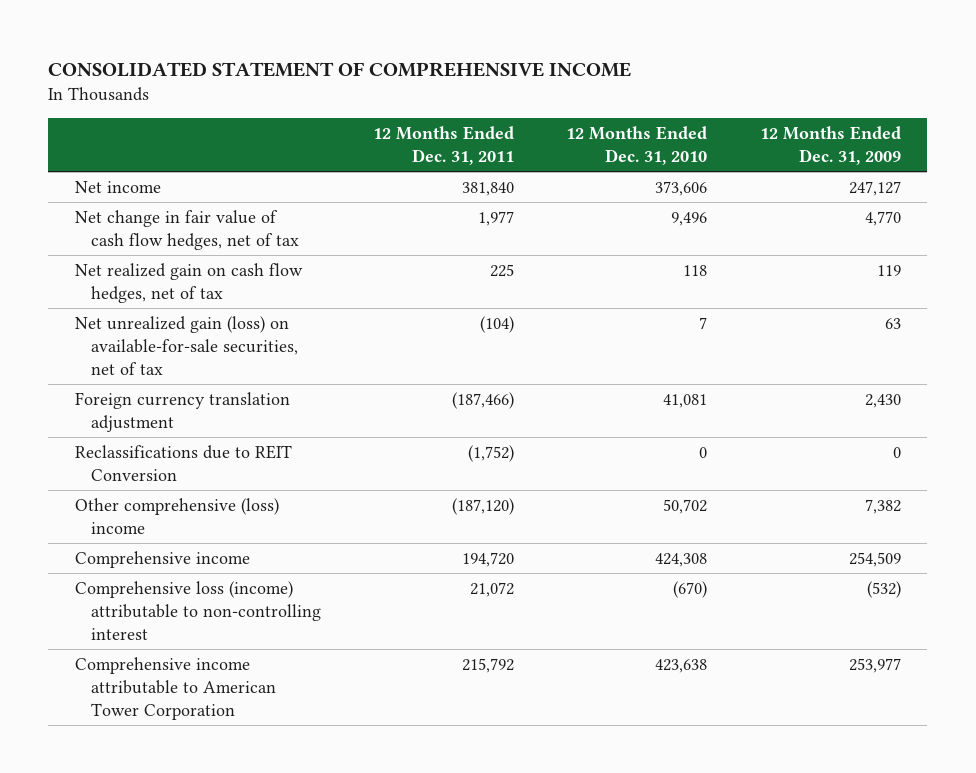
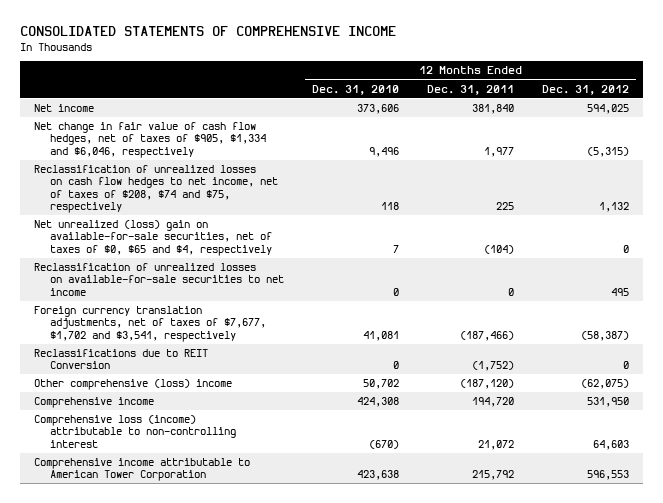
[48,62,632,78] CONSOLIDATED STATEMENT OF COMPREHENSIVE INCOME -> [19,26,396,37] CONSOLIDATED STATEMENTS OF COMPREHENSIVE INCOME
[759,126,901,166] 12 Months Ended Dec. 31, 2009 -> none
none -> [542,84,630,95] Dec. 31, 2012
[74,209,299,250] Net change in fair value of cash flow hedges, net of tax -> [33,122,267,158] Net change in fair value of cash flow hedges, net of taxes of $905, $1,334 and $6,046, respectively
[74,262,303,303] Net realized gain on cash flow hedges, net of tax -> [33,165,279,214] Reclassification of unrealized losses on cash flow hedges to net income, net of taxes of $208, $74 and $75, respectively
[74,315,298,375] Net unrealized gain (loss) on available-for-sale securities, net of tax -> [33,220,273,256] Net unrealized (loss) gain on available-for-sale securities, net of taxes of $0, $65 and $4, respectively
none -> [33,263,285,296] Reclassification of unrealized losses on available-for-sale securities to net income
[74,391,290,432] Foreign currency translation adjustment -> [33,306,267,342] Foreign currency translation adjustments, net of taxes of $7,677, $1,702 and $3,541, respectively

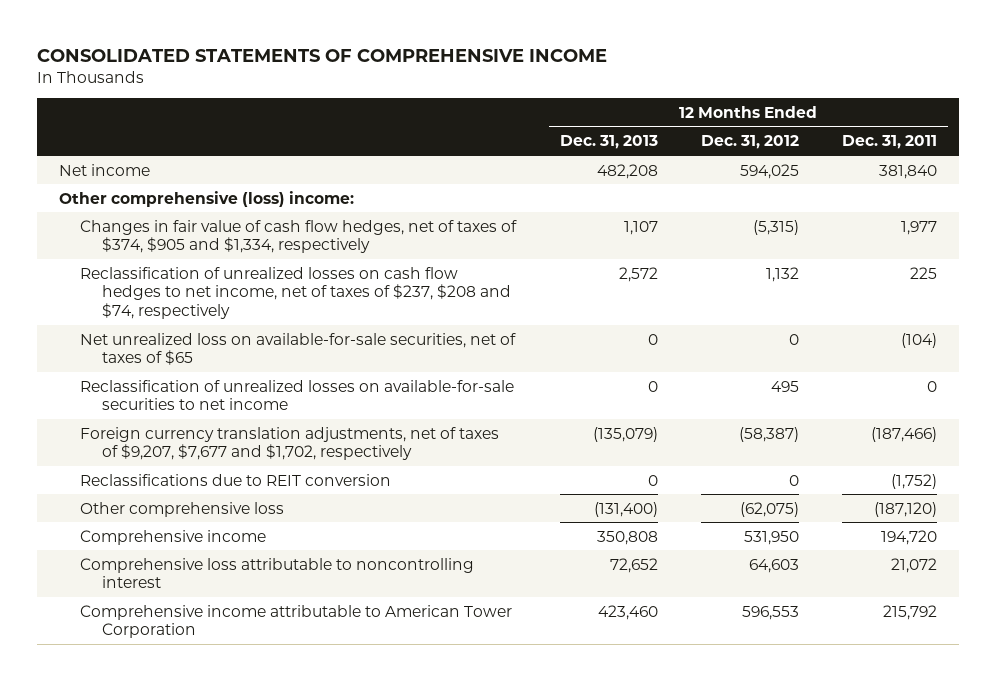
[312,84,400,95] Dec. 31, 2010 -> none
none -> [559,135,658,150] Dec. 31, 2013
none -> [58,190,354,207] Other comprehensive (loss) income:
[33,122,267,158] Net change in fair value of cash flow hedges, net of taxes of $905, $1,334 and $6,046, respectively -> [80,219,518,254] Changes in fair value of cash flow hedges, net of taxes of $374, $905 and $1,334, respectively
[33,165,279,214] Reclassification of unrealized losses on cash flow hedges to net income, net of taxes of $208, $74 and $75, respectively -> [80,266,511,320] Reclassification of unrealized losses on cash flow hedges to net income, net of taxes of $237, $208 and $74, respectively
[33,220,273,256] Net unrealized (loss) gain on available-for-sale securities, net of taxes of $0, $65 and $4, respectively -> [80,332,517,366] Net unrealized loss on available-for-sale securities, net of taxes of $65
[33,306,267,342] Foreign currency translation adjustments, net of taxes of $7,677, $1,702 and $3,541, respectively -> [80,426,500,461] Foreign currency translation adjustments, net of taxes of $9,207, $7,677 and $1,702, respectively
[33,349,208,370] Reclassifications due to REIT Conversion -> [80,473,392,486] Reclassifications due to REIT conversion
[33,379,232,391] Other comprehensive (loss) income -> [80,501,285,517] Other comprehensive loss
[33,415,237,448] Comprehensive loss (income) attributable to non-controlling interest -> [80,557,475,589] Comprehensive loss attributable to noncontrolling interest

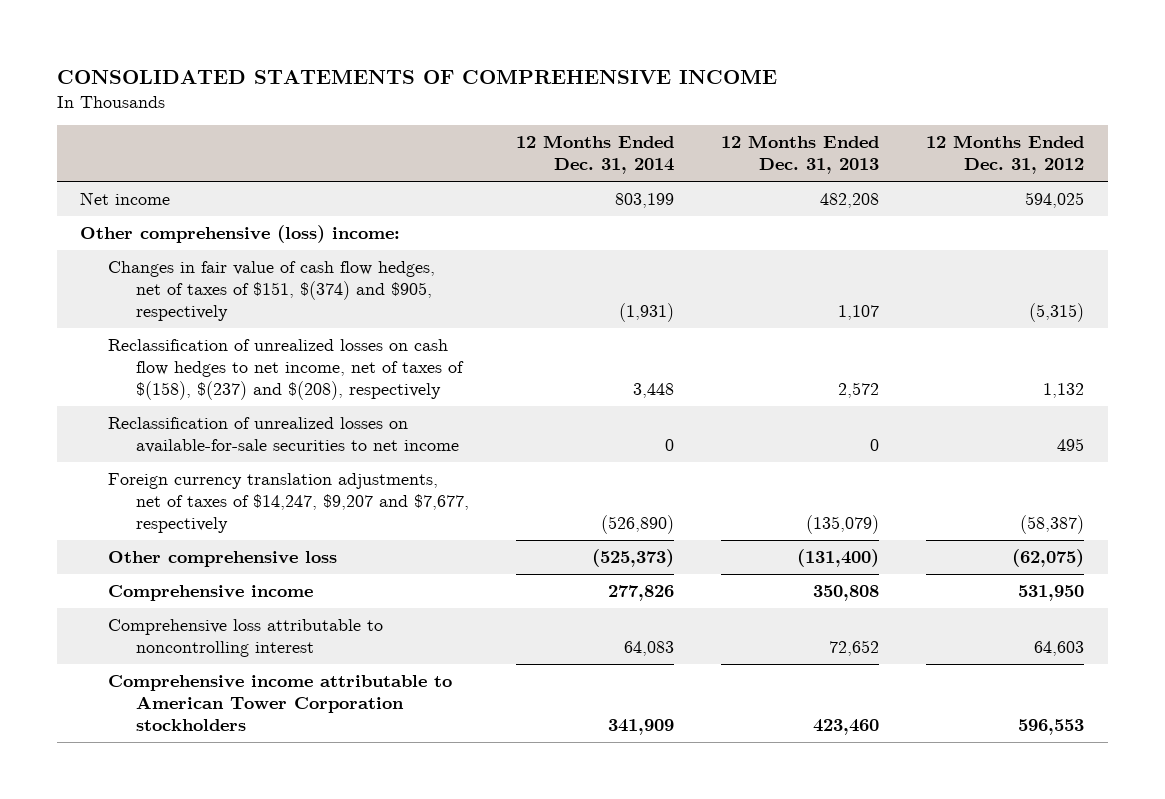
[842,135,938,150] Dec. 31, 2011 -> none
none -> [516,135,675,175] 12 Months Ended Dec. 31, 2014
[80,332,517,366] Net unrealized loss on available-for-sale securities, net of taxes of $65 -> none
[80,219,518,254] Changes in fair value of cash flow hedges, net of taxes of $374, $905 and $1,334, respectively -> [108,261,436,321] Changes in fair value of cash flow hedges, net of taxes of $151, $(374) and $905, respectively
[80,266,511,320] Reclassification of unrealized losses on cash flow hedges to net income, net of taxes of $237, $208 and $74, respectively -> [108,339,465,400] Reclassification of unrealized losses on cash flow hedges to net income, net of taxes of $(158), $(237) and $(208), respectively
[80,473,392,486] Reclassifications due to REIT conversion -> none
[80,426,500,461] Foreign currency translation adjustments, net of taxes of $9,207, $7,677 and $1,702, respectively -> [108,473,470,533] Foreign currency translation adjustments, net of taxes of $14,247, $9,207 and $7,677, respectively
[80,604,513,639] Comprehensive income attributable to American Tower Corporation -> [108,675,453,731] Comprehensive income attributable to American Tower Corporation stockholders

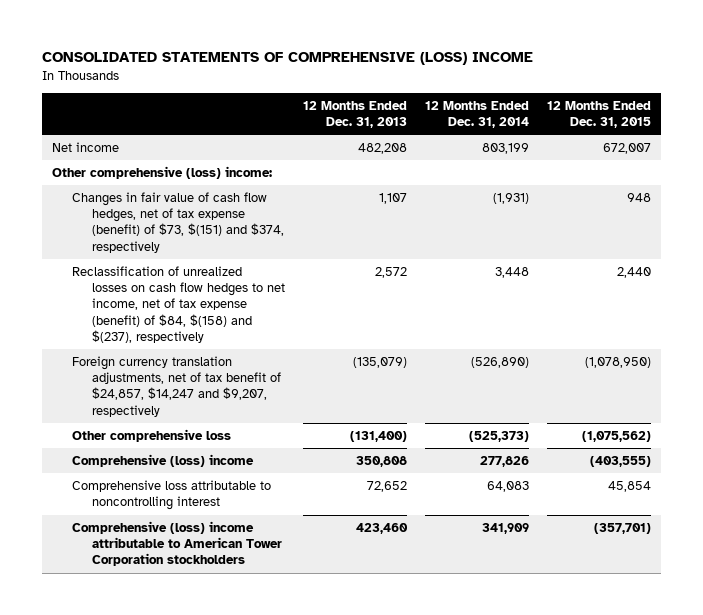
[56,69,777,85] CONSOLIDATED STATEMENTS OF COMPREHENSIVE INCOME -> [42,52,534,66] CONSOLIDATED STATEMENTS OF COMPREHENSIVE (LOSS) INCOME
[926,135,1085,175] 12 Months Ended Dec. 31, 2012 -> none
none -> [547,100,652,129] 12 Months Ended Dec. 31, 2015
[108,417,460,454] Reclassification of unrealized losses on available-for-sale securities to net income -> none
[108,261,436,321] Changes in fair value of cash flow hedges, net of taxes of $151, $(374) and $905, respectively -> [71,192,284,253] Changes in fair value of cash flow hedges, net of tax expense (benefit) of $73, $(151) and $374, respectively
[108,339,465,400] Reclassification of unrealized losses on cash flow hedges to net income, net of taxes of $(158), $(237) and $(208), respectively -> [71,266,285,343] Reclassification of unrealized losses on cash flow hedges to net income, net of tax expense (benefit) of $84, $(158) and $(237), respectively
[108,473,470,533] Foreign currency translation adjustments, net of taxes of $14,247, $9,207 and $7,677, respectively -> [71,356,281,417] Foreign currency translation adjustments, net of tax benefit of $24,857, $14,247 and $9,207, respectively
[108,585,314,602] Comprehensive income -> [71,454,254,468] Comprehensive (loss) income
[108,675,453,731] Comprehensive income attributable to American Tower Corporation stockholders -> [71,521,282,567] Comprehensive (loss) income attributable to American Tower Corporation stockholders

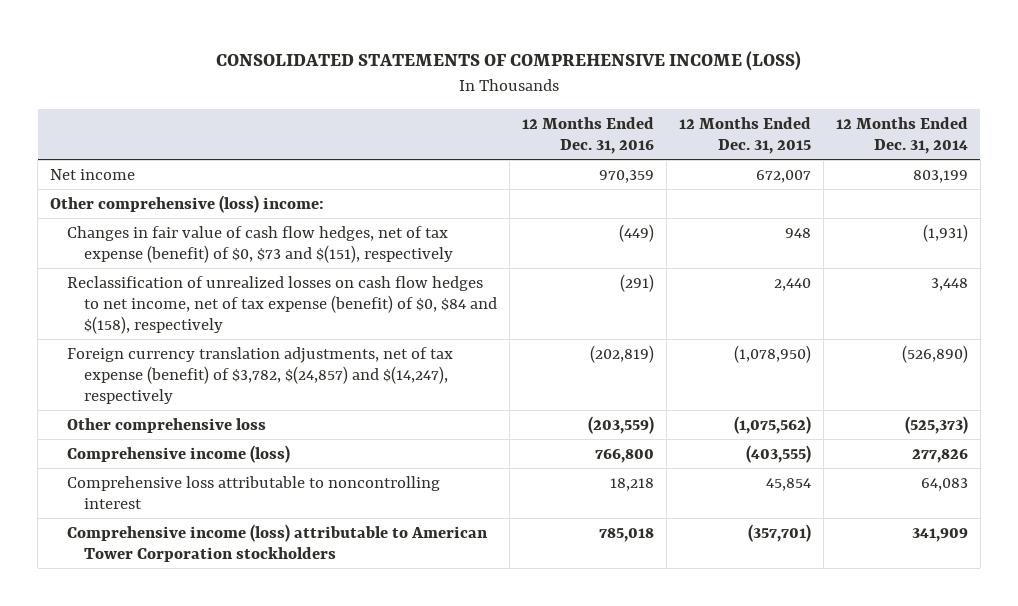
[42,52,534,66] CONSOLIDATED STATEMENTS OF COMPREHENSIVE (LOSS) INCOME -> [216,51,802,72] CONSOLIDATED STATEMENTS OF COMPREHENSIVE INCOME (LOSS)
[302,100,407,129] 12 Months Ended Dec. 31, 2013 -> none
none -> [521,116,654,154] 12 Months Ended Dec. 31, 2016
[71,192,284,253] Changes in fair value of cash flow hedges, net of tax expense (benefit) of $73, $(151) and $374, respectively -> [66,225,453,263] Changes in fair value of cash flow hedges, net of tax expense (benefit) of $0, $73 and $(151), respectively
[71,266,285,343] Reclassification of unrealized losses on cash flow hedges to net income, net of tax expense (benefit) of $84, $(158) and $(237), respectively -> [66,275,497,335] Reclassification of unrealized losses on cash flow hedges to net income, net of tax expense (benefit) of $0, $84 and $(158), respectively
[71,356,281,417] Foreign currency translation adjustments, net of tax benefit of $24,857, $14,247 and $9,207, respectively -> [66,346,453,405] Foreign currency translation adjustments, net of tax expense (benefit) of $3,782, $(24,857) and $(14,247), respectively
[71,454,254,468] Comprehensive (loss) income -> [66,444,290,463] Comprehensive income (loss)
[71,521,282,567] Comprehensive (loss) income attributable to American Tower Corporation stockholders -> [66,523,488,562] Comprehensive income (loss) attributable to American Tower Corporation stockholders

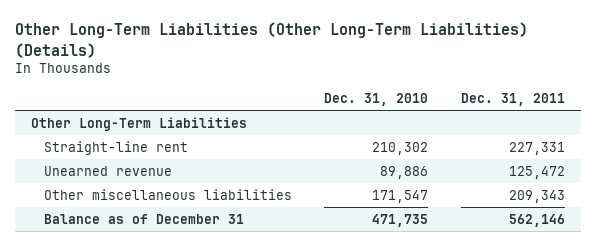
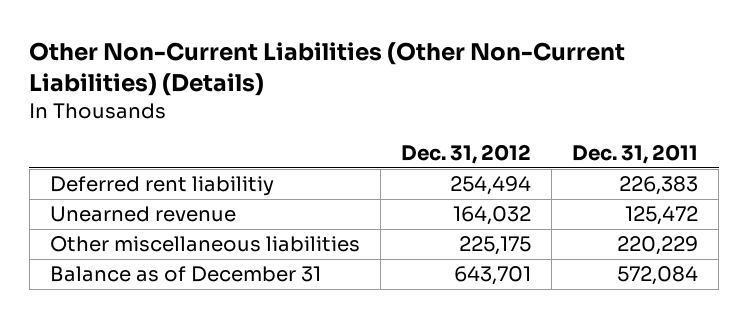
[14,22,528,58] Other Long-Term Liabilities (Other Long-Term Liabilities) (Details) -> [29,42,626,97] Other Non-Current Liabilities (Other Non-Current Liabilities) (Details)
[324,92,429,106] Dec. 31, 2010 -> none
none -> [400,144,531,165] Dec. 31, 2012
[31,116,248,131] Other Long-Term Liabilities -> none
[43,140,188,155] Straight-line rent -> [49,176,274,197] Deferred rent liabilitiy
[508,141,565,155] 227,331 -> [619,176,699,196] 226,383
[508,189,565,203] 209,343 -> [617,236,699,256] 220,229
[508,213,565,227] 562,146 -> [617,266,699,286] 572,084

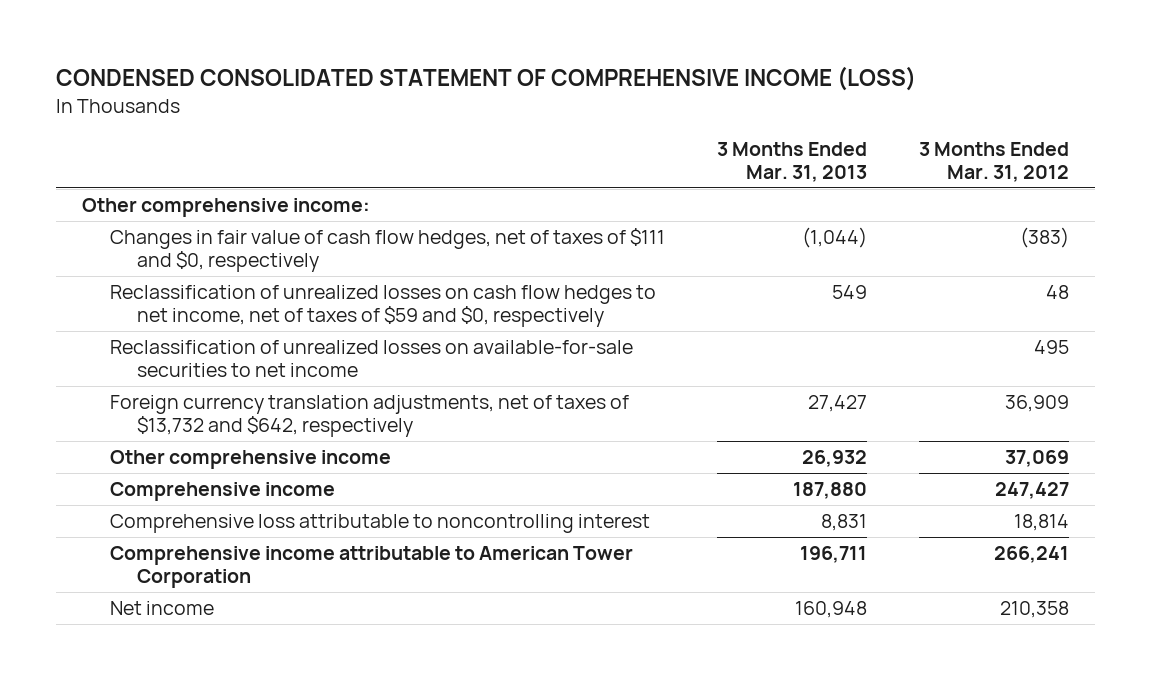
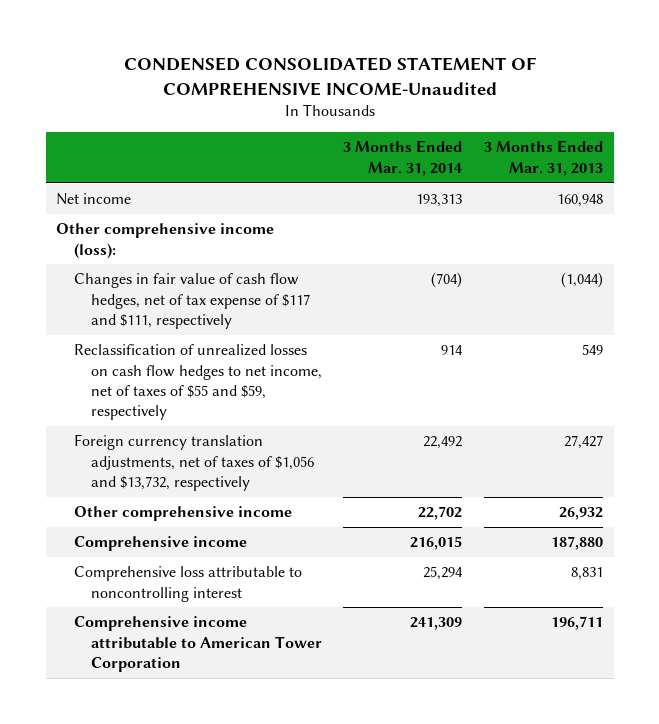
[55,66,916,92] CONDENSED CONSOLIDATED STATEMENT OF COMPREHENSIVE INCOME (LOSS) -> [123,57,536,96] CONDENSED CONSOLIDATED STATEMENT OF COMPREHENSIVE INCOME-Unaudited
[918,141,1069,182] 3 Months Ended Mar. 31, 2012 -> none
none -> [343,140,463,176] 3 Months Ended Mar. 31, 2014
[109,340,633,378] Reclassification of unrealized losses on available-for-sale securities to net income -> none
[109,601,214,616] Net income -> [56,193,132,206] Net income
[81,198,370,218] Other comprehensive income: -> [56,223,275,259] Other comprehensive income (loss):
[109,228,665,273] Changes in fair value of cash flow hedges, net of taxes of $111 and $0, respectively -> [73,273,310,329] Changes in fair value of cash flow hedges, net of tax expense of $117 and $111, respectively
[109,285,656,328] Reclassification of unrealized losses on cash flow hedges to net income, net of taxes of $59 and $0, respectively -> [73,344,322,420] Reclassification of unrealized losses on cash flow hedges to net income, net of taxes of $55 and $59, respectively
[109,395,629,438] Foreign currency translation adjustments, net of taxes of $13,732 and $642, respectively -> [73,434,314,491] Foreign currency translation adjustments, net of taxes of $1,056 and $13,732, respectively

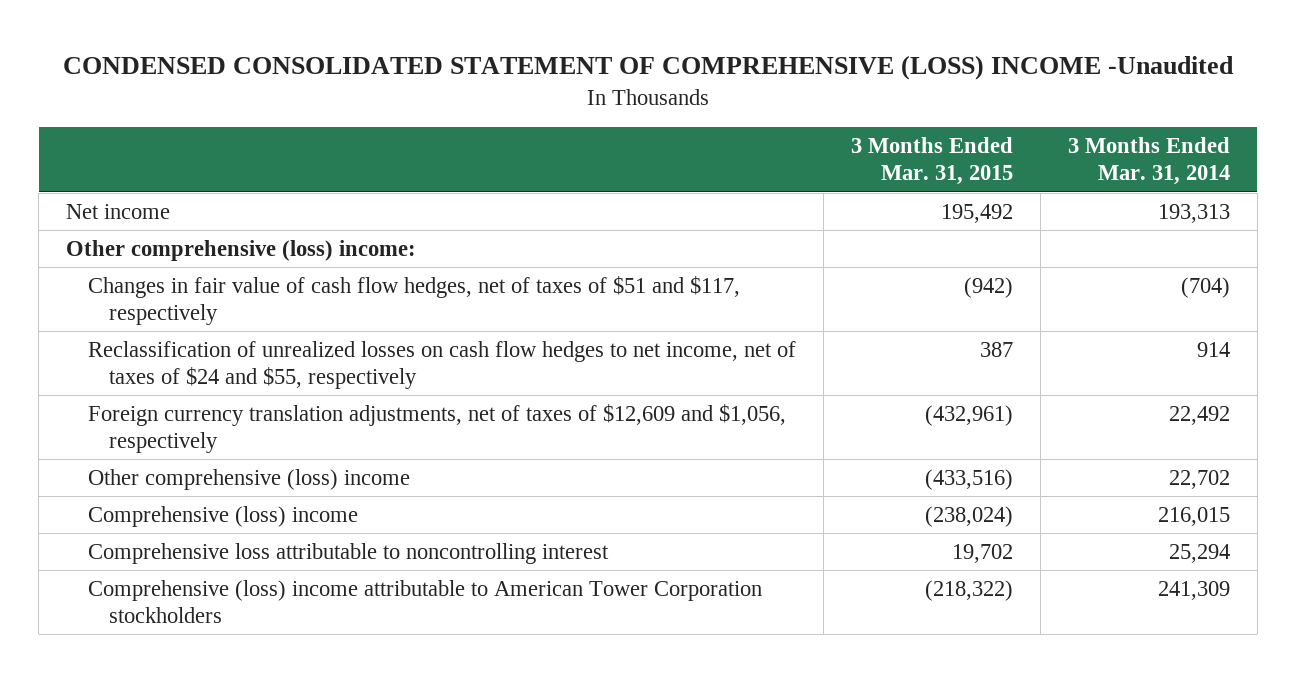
[123,57,536,96] CONDENSED CONSOLIDATED STATEMENT OF COMPREHENSIVE INCOME-Unaudited -> [63,55,1235,81] CONDENSED CONSOLIDATED STATEMENT OF COMPREHENSIVE (LOSS) INCOME -Unaudited
[484,140,604,176] 3 Months Ended Mar. 31, 2013 -> none
none -> [850,137,1013,186] 3 Months Ended Mar. 31, 2015
[56,223,275,259] Other comprehensive income (loss): -> [66,240,417,262] Other comprehensive (loss) income:
[73,273,310,329] Changes in fair value of cash flow hedges, net of tax expense of $117 and $111, respectively -> [87,276,740,325] Changes in fair value of cash flow hedges, net of taxes of $51 and $117, respectively
[73,344,322,420] Reclassification of unrealized losses on cash flow hedges to net income, net of taxes of $55 and $59, respectively -> [87,341,796,389] Reclassification of unrealized losses on cash flow hedges to net income, net of taxes of $24 and $55, respectively
[73,434,314,491] Foreign currency translation adjustments, net of taxes of $1,056 and $13,732, respectively -> [87,404,786,453] Foreign currency translation adjustments, net of taxes of $12,609 and $1,056, respectively
[73,506,292,522] Other comprehensive income -> [87,469,410,491] Other comprehensive (loss) income
[73,536,247,552] Comprehensive income -> [87,506,358,528] Comprehensive (loss) income
[73,616,322,672] Comprehensive income attributable to American Tower Corporation -> [87,580,762,623] Comprehensive (loss) income attributable to American Tower Corporation stockholders

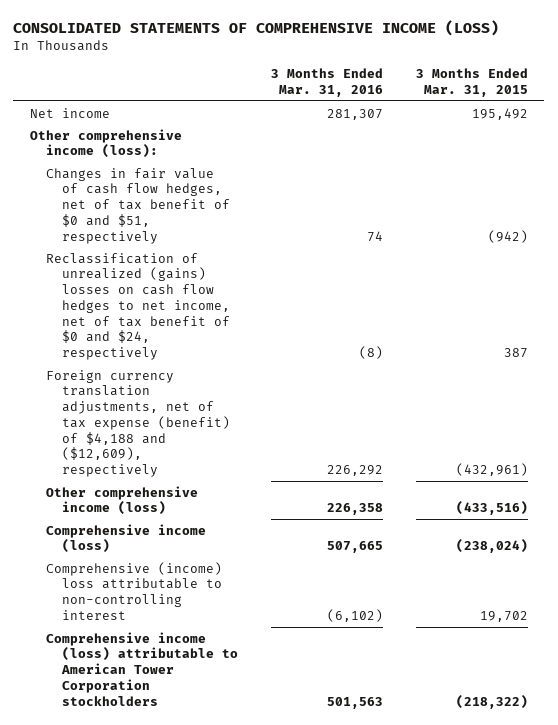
[63,55,1235,81] CONDENSED CONSOLIDATED STATEMENT OF COMPREHENSIVE (LOSS) INCOME -Unaudited -> [13,20,500,37] CONSOLIDATED STATEMENTS OF COMPREHENSIVE INCOME (LOSS)
[1067,137,1230,186] 3 Months Ended Mar. 31, 2014 -> none
none -> [270,68,383,98] 3 Months Ended Mar. 31, 2016
[66,240,417,262] Other comprehensive (loss) income: -> [29,128,182,159] Other comprehensive income (loss):
[87,276,740,325] Changes in fair value of cash flow hedges, net of taxes of $51 and $117, respectively -> [45,167,230,244] Changes in fair value of cash flow hedges, net of tax benefit of $0 and $51, respectively
[87,341,796,389] Reclassification of unrealized losses on cash flow hedges to net income, net of taxes of $24 and $55, respectively -> [45,252,230,361] Reclassification of unrealized (gains) losses on cash flow hedges to net income, net of tax benefit of $0 and $24, respectively
[87,404,786,453] Foreign currency translation adjustments, net of taxes of $12,609 and $1,056, respectively -> [45,369,230,478] Foreign currency translation adjustments, net of tax expense (benefit) of $4,188 and ($12,609), respectively
[87,469,410,491] Other comprehensive (loss) income -> [45,485,198,516] Other comprehensive income (loss)
[87,506,358,528] Comprehensive (loss) income -> [45,523,206,554] Comprehensive income (loss)
[87,543,609,565] Comprehensive loss attributable to noncontrolling interest -> [45,561,222,620] Comprehensive (income) loss attributable to non-controlling interest
[87,580,762,623] Comprehensive (loss) income attributable to American Tower Corporation stockholders -> [45,631,238,706] Comprehensive income (loss) attributable to American Tower Corporation stockholders

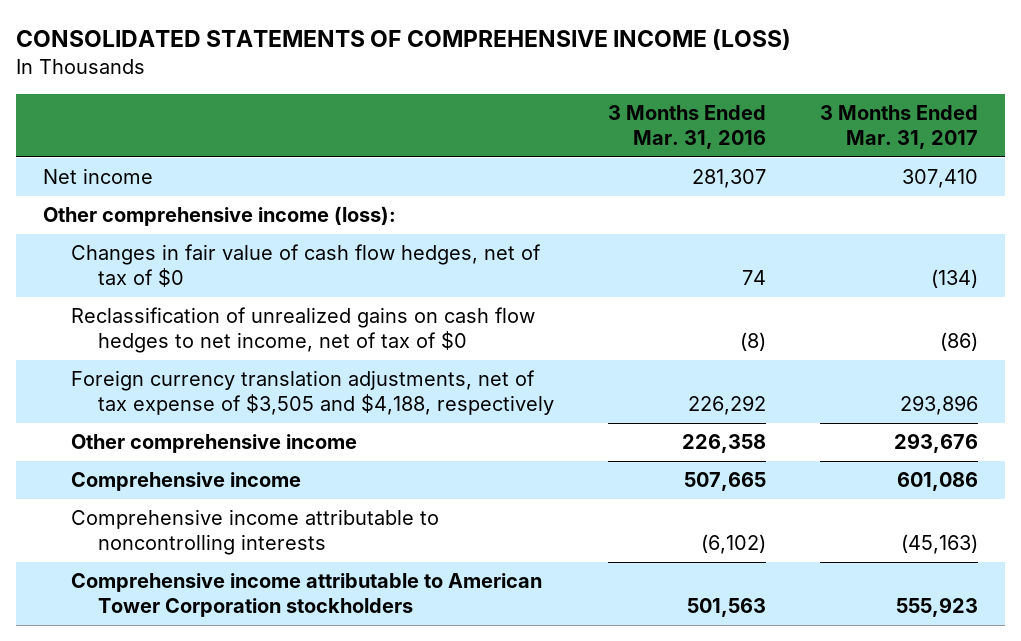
[415,68,528,98] 3 Months Ended Mar. 31, 2015 -> none
none -> [820,104,979,150] 3 Months Ended Mar. 31, 2017
[45,167,230,244] Changes in fair value of cash flow hedges, net of tax benefit of $0 and $51, respectively -> [70,244,541,288] Changes in fair value of cash flow hedges, net of tax of $0
[45,252,230,361] Reclassification of unrealized (gains) losses on cash flow hedges to net income, net of tax benefit of $0 and $24, respectively -> [70,307,535,354] Reclassification of unrealized gains on cash flow hedges to net income, net of tax of $0
[45,369,230,478] Foreign currency translation adjustments, net of tax expense (benefit) of $4,188 and ($12,609), respectively -> [70,370,554,416] Foreign currency translation adjustments, net of tax expense of $3,505 and $4,188, respectively
[45,485,198,516] Other comprehensive income (loss) -> [70,434,357,454] Other comprehensive income
[45,523,206,554] Comprehensive income (loss) -> [70,472,301,492] Comprehensive income
[45,561,222,620] Comprehensive (income) loss attributable to non-controlling interest -> [70,509,439,556] Comprehensive income attributable to noncontrolling interests
[45,631,238,706] Comprehensive income (loss) attributable to American Tower Corporation stockholders -> [70,573,542,618] Comprehensive income attributable to American Tower Corporation stockholders

